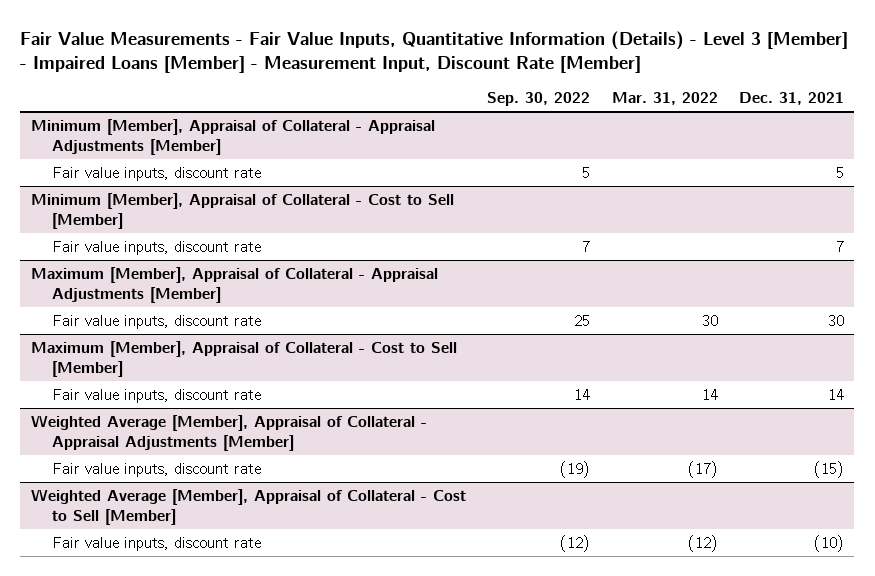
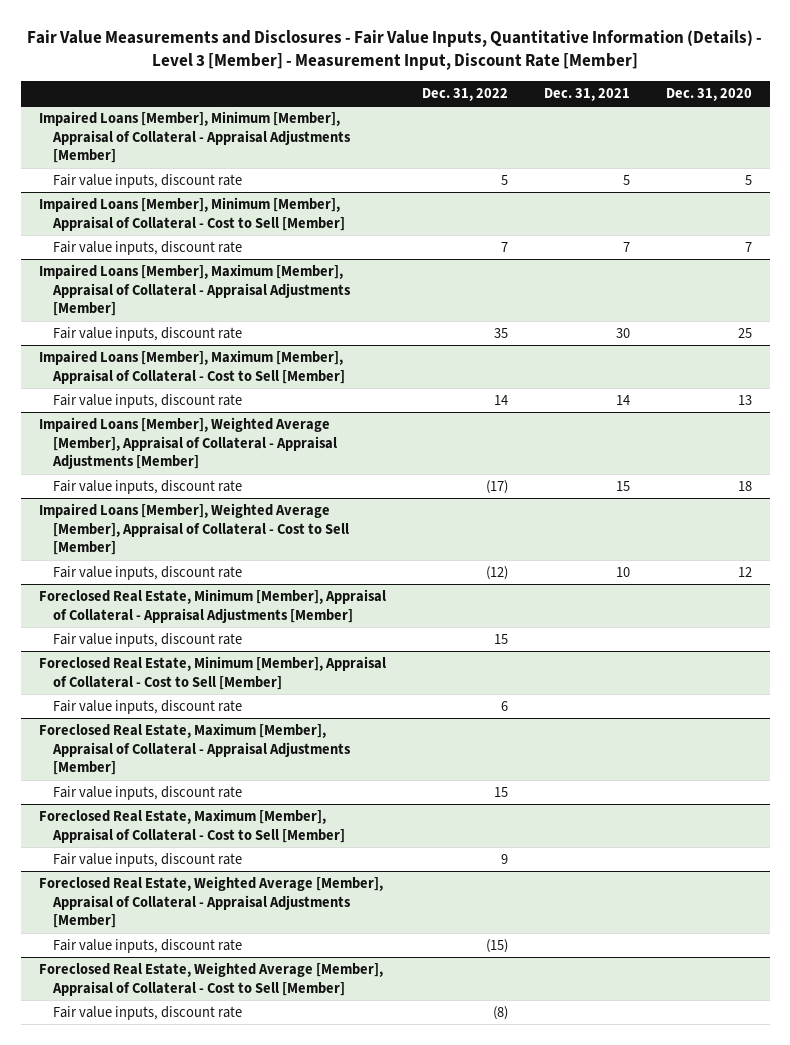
[20,30,849,74] Fair Value Measurements - Fair Value Inputs, Quantitative Information (Details) - Level 3 [Member] - Impaired Loans [Member] - Measurement Input, Discount Rate [Member] -> [27,30,763,71] Fair Value Measurements and Disclosures - Fair Value Inputs, Quantitative Information (Details) - Level 3 [Member] - Measurement Input, Discount Rate [Member]
[487,92,591,107] Sep. 30, 2022 -> none
[611,92,718,106] Mar. 31, 2022 -> none
none -> [421,87,508,101] Dec. 31, 2022
none -> [665,87,752,101] Dec. 31, 2020
[31,118,436,155] Minimum [Member], Appraisal of Collateral - Appraisal Adjustments [Member] -> [38,111,352,164] Impaired Loans [Member], Minimum [Member], Appraisal of Collateral - Appraisal Adjustments [Member]
[31,192,455,229] Minimum [Member], Appraisal of Collateral - Cost to Sell [Member] -> [38,197,346,231] Impaired Loans [Member], Minimum [Member], Appraisal of Collateral - Cost to Sell [Member]
[31,266,439,303] Maximum [Member], Appraisal of Collateral - Appraisal Adjustments [Member] -> [38,264,352,317] Impaired Loans [Member], Maximum [Member], Appraisal of Collateral - Appraisal Adjustments [Member]
[31,340,458,377] Maximum [Member], Appraisal of Collateral - Cost to Sell [Member] -> [38,350,346,384] Impaired Loans [Member], Maximum [Member], Appraisal of Collateral - Cost to Sell [Member]
[31,414,428,451] Weighted Average [Member], Appraisal of Collateral - Appraisal Adjustments [Member] -> [38,417,338,470] Impaired Loans [Member], Weighted Average [Member], Appraisal of Collateral - Appraisal Adjustments [Member]
[813,460,844,478] (15) -> [615,481,630,492] 15
[31,488,467,525] Weighted Average [Member], Appraisal of Collateral - Cost to Sell [Member] -> [38,503,350,556] Impaired Loans [Member], Weighted Average [Member], Appraisal of Collateral - Cost to Sell [Member]
[813,534,844,552] (10) -> [615,567,630,578] 10
none -> [38,589,386,623] Foreclosed Real Estate, Minimum [Member], Appraisal of Collateral - Appraisal Adjustments [Member]
none -> [53,633,243,648] Fair value inputs, discount rate
none -> [38,656,386,690] Foreclosed Real Estate, Minimum [Member], Appraisal of Collateral - Cost to Sell [Member]
none -> [53,700,243,715] Fair value inputs, discount rate
none -> [38,723,352,776] Foreclosed Real Estate, Maximum [Member], Appraisal of Collateral - Appraisal Adjustments [Member]
none -> [53,786,243,801] Fair value inputs, discount rate
none -> [38,809,346,843] Foreclosed Real Estate, Maximum [Member], Appraisal of Collateral - Cost to Sell [Member]
none -> [53,853,243,868] Fair value inputs, discount rate
none -> [38,876,383,929] Foreclosed Real Estate, Weighted Average [Member], Appraisal of Collateral - Appraisal Adjustments [Member]
none -> [53,939,243,954] Fair value inputs, discount rate
none -> [38,962,383,996] Foreclosed Real Estate, Weighted Average [Member], Appraisal of Collateral - Cost to Sell [Member]
none -> [53,1006,243,1021] Fair value inputs, discount rate

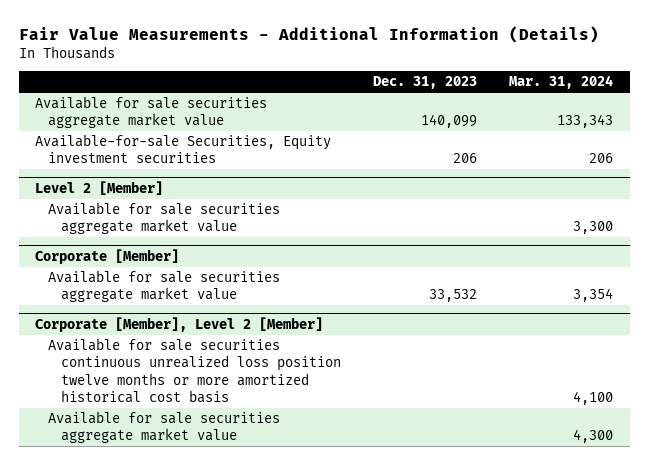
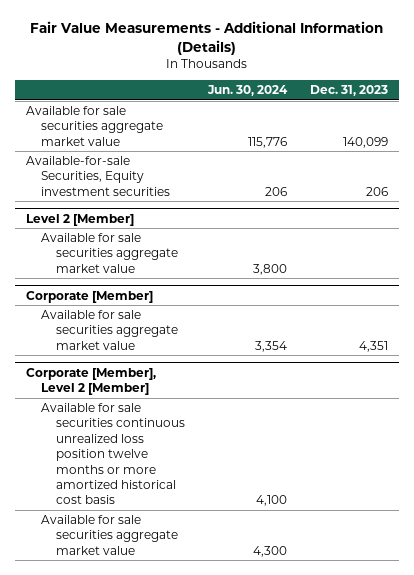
[509,75,614,90] Mar. 31, 2024 -> none
none -> [206,84,288,96] Jun. 30, 2024
[429,289,478,303] 33,532 -> [358,340,388,352] 4,351

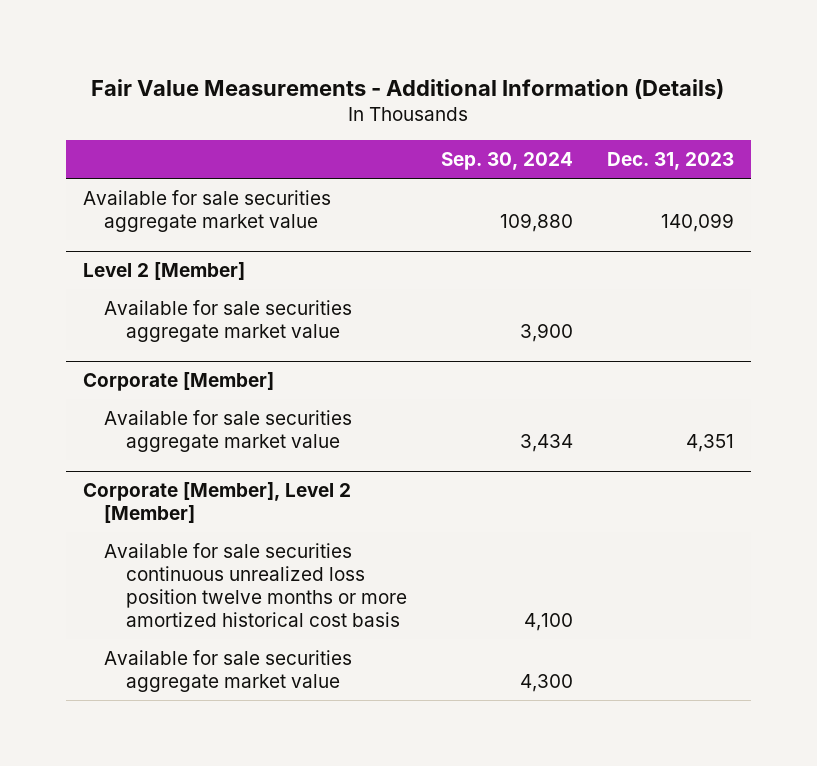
[206,84,288,96] Jun. 30, 2024 -> none
none -> [440,152,573,171] Sep. 30, 2024
[26,155,171,196] Available-for-sale Securities, Equity investment securities -> none

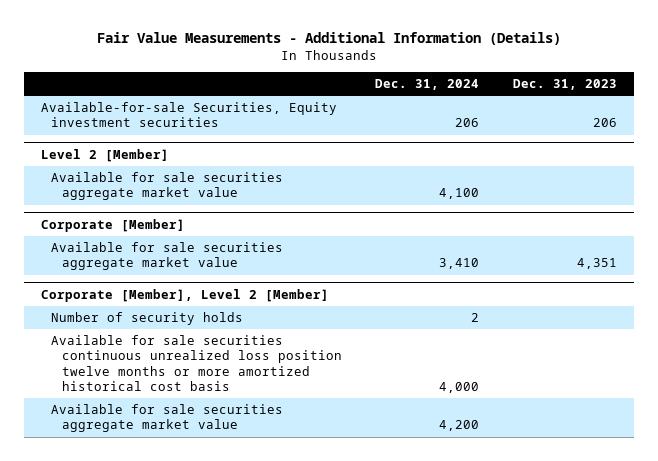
[440,152,573,171] Sep. 30, 2024 -> none
none -> [375,79,480,91] Dec. 31, 2024
[82,189,331,232] Available for sale securities aggregate market value -> none
none -> [40,102,337,128] Available-for-sale Securities, Equity investment securities
none -> [51,312,244,326] Number of security holds

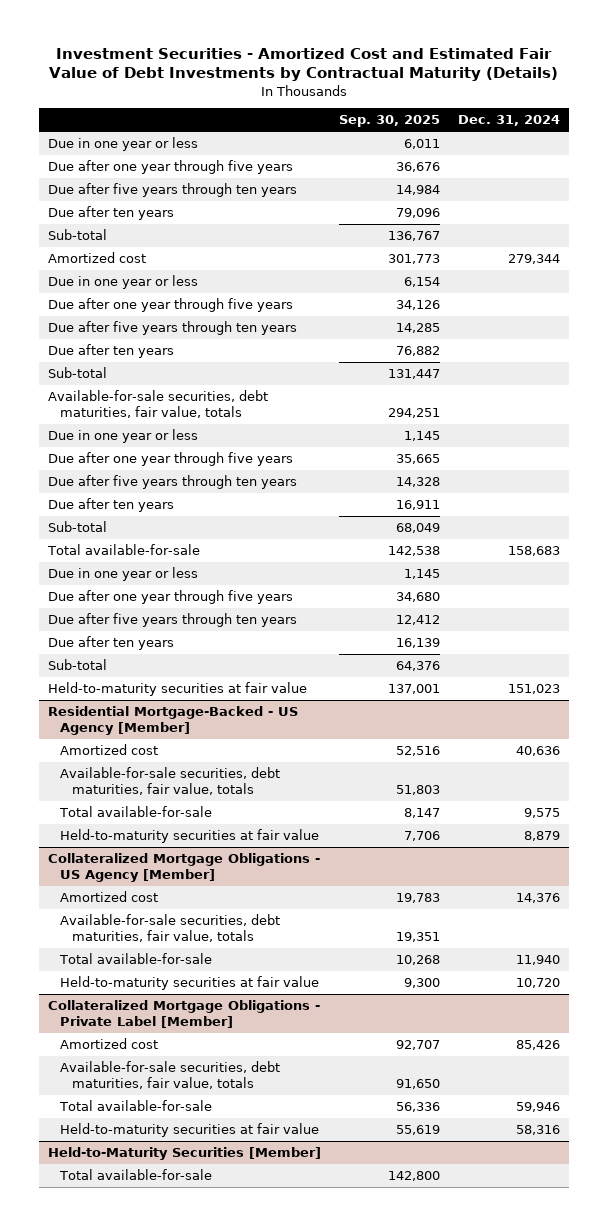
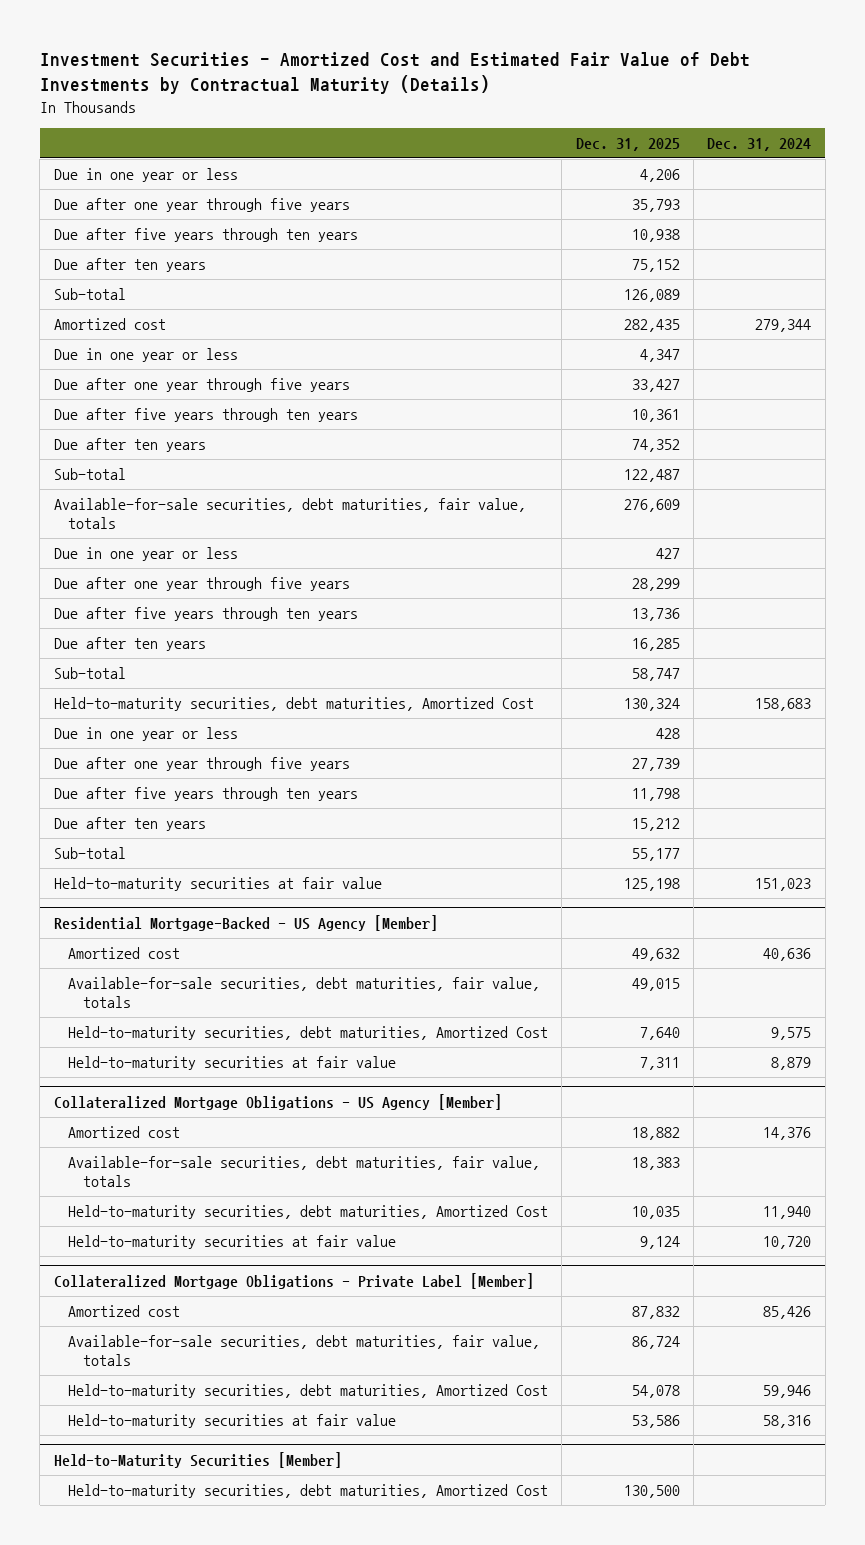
[339,115,441,128] Sep. 30, 2025 -> none
none -> [575,137,680,151] Dec. 31, 2025
[47,544,201,556] Total available-for-sale -> [53,697,534,712] Held-to-maturity securities, debt maturities, Amortized Cost
[59,806,213,818] Total available-for-sale -> [68,1026,549,1041] Held-to-maturity securities, debt maturities, Amortized Cost
[59,953,213,965] Total available-for-sale -> [68,1205,549,1220] Held-to-maturity securities, debt maturities, Amortized Cost
[59,1100,213,1112] Total available-for-sale -> [68,1384,549,1399] Held-to-maturity securities, debt maturities, Amortized Cost
[59,1169,213,1181] Total available-for-sale -> [68,1484,549,1499] Held-to-maturity securities, debt maturities, Amortized Cost

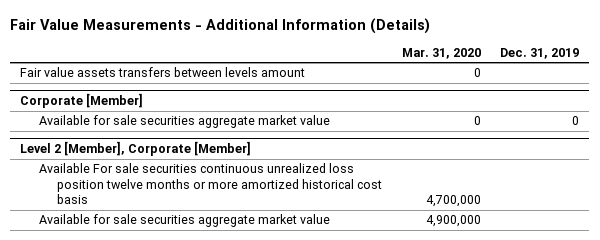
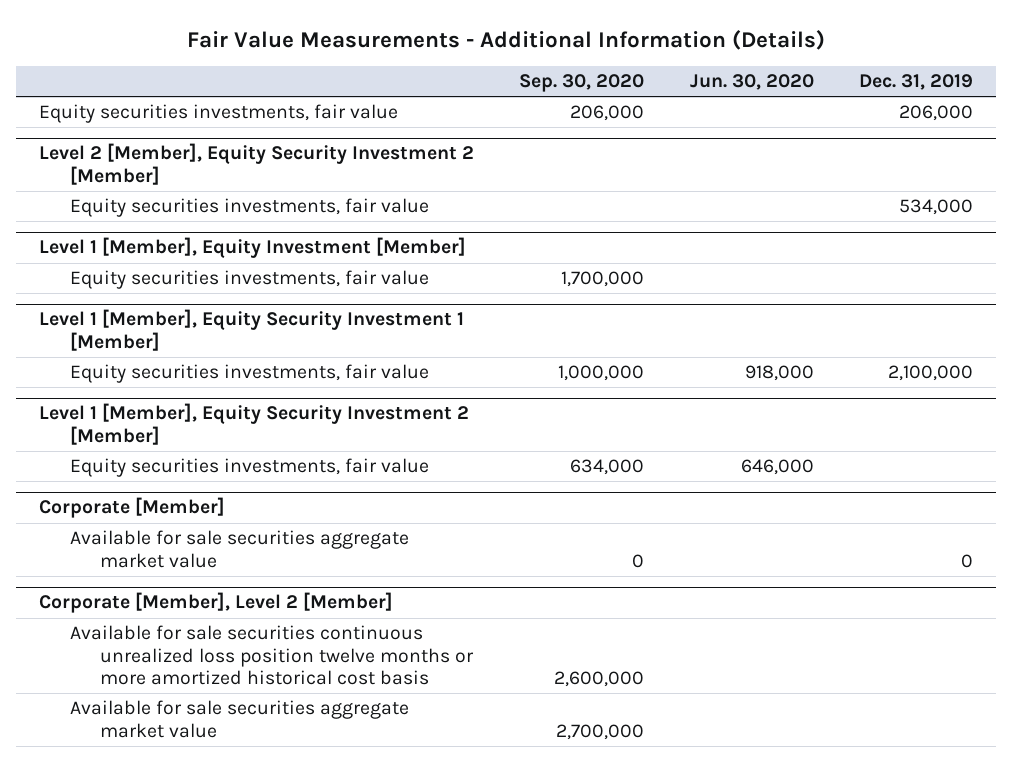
[401,47,481,59] Mar. 31, 2020 -> none
none -> [519,74,645,93] Sep. 30, 2020
none -> [689,74,814,91] Jun. 30, 2020
[20,67,306,78] Fair value assets transfers between levels amount -> none
none -> [39,104,399,124] Equity securities investments, fair value
none -> [39,143,475,185] Level 2 [Member], Equity Security Investment 2 [Member]
none -> [69,198,429,218] Equity securities investments, fair value
none -> [39,237,467,259] Level 1 [Member], Equity Investment [Member]
none -> [69,270,429,290] Equity securities investments, fair value
none -> [39,309,465,351] Level 1 [Member], Equity Security Investment 1 [Member]
none -> [69,364,429,384] Equity securities investments, fair value
none -> [39,403,470,445] Level 1 [Member], Equity Security Investment 2 [Member]
none -> [69,458,429,478] Equity securities investments, fair value
[20,141,252,157] Level 2 [Member], Corporate [Member] -> [39,592,394,614] Corporate [Member], Level 2 [Member]
[38,163,383,205] Available For sale securities continuous unrealized loss position twelve months or more amortized historical cost basis -> [69,625,475,686] Available for sale securities continuous unrealized loss position twelve months or more amortized historical cost basis

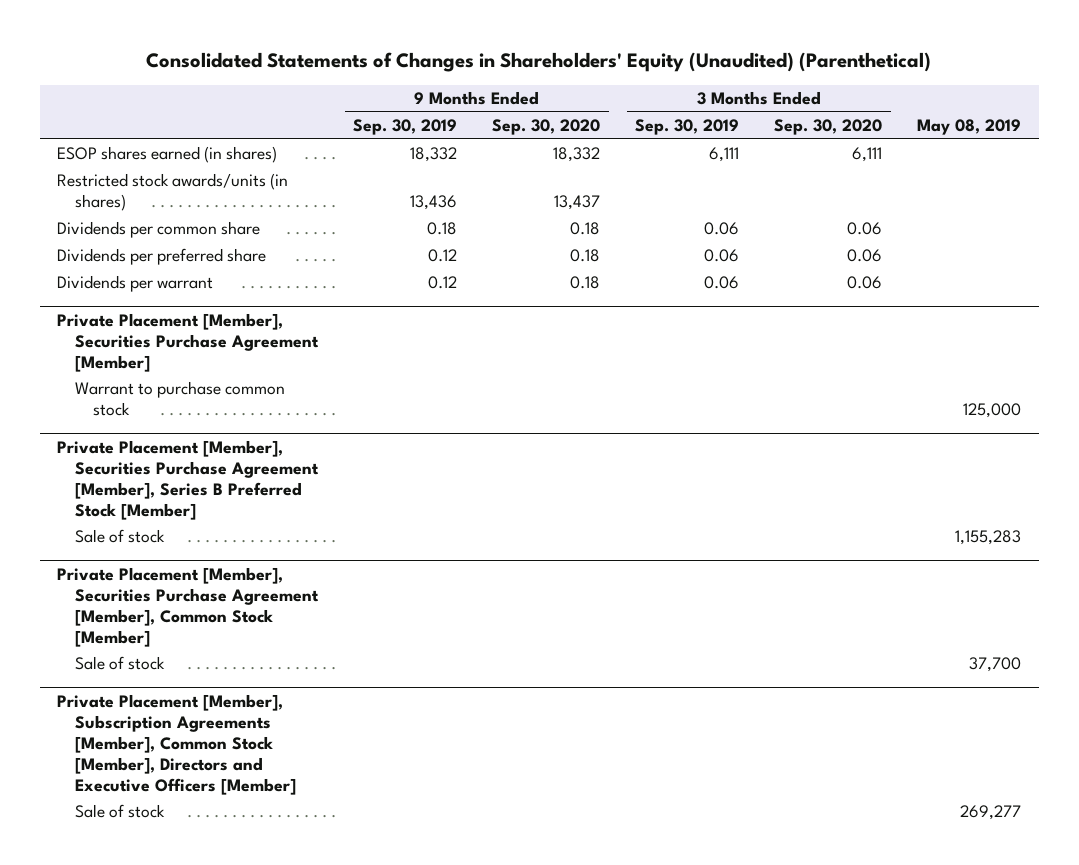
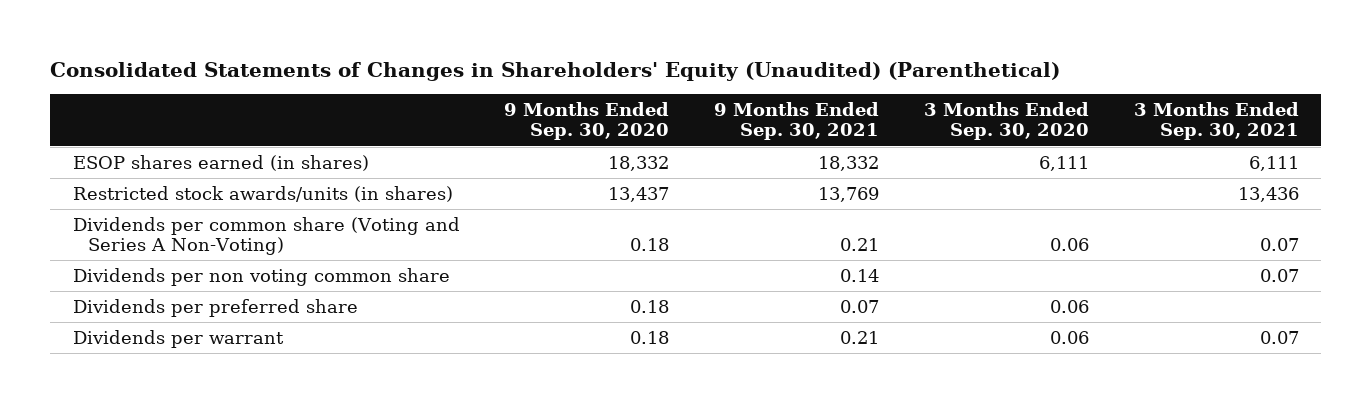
[353,119,458,136] Sep. 30, 2019 -> none
[635,119,740,136] Sep. 30, 2019 -> none
[917,119,1022,136] May 08, 2019 -> none
none -> [714,102,880,141] 9 Months Ended Sep. 30, 2021
none -> [1133,102,1299,141] 3 Months Ended Sep. 30, 2021
[57,221,261,239] Dividends per common share -> [72,216,460,256] Dividends per common share (Voting and Series A Non-Voting)
none -> [72,267,450,286] Dividends per non voting common share
[57,312,320,372] Private Placement [Member], Securities Purchase Agreement [Member] -> none
[75,381,286,417] Warrant to purchase common stock -> none
[57,439,320,520] Private Placement [Member], Securities Purchase Agreement [Member], Series B Preferred Stock [Member] -> none
[75,529,166,544] Sale of stock -> none
[57,566,320,647] Private Placement [Member], Securities Purchase Agreement [Member], Common Stock [Member] -> none
[75,656,166,671] Sale of stock -> none
[57,693,297,795] Private Placement [Member], Subscription Agreements [Member], Common Stock [Member], Directors and Executive Officers [Member] -> none
[75,804,166,819] Sale of stock -> none

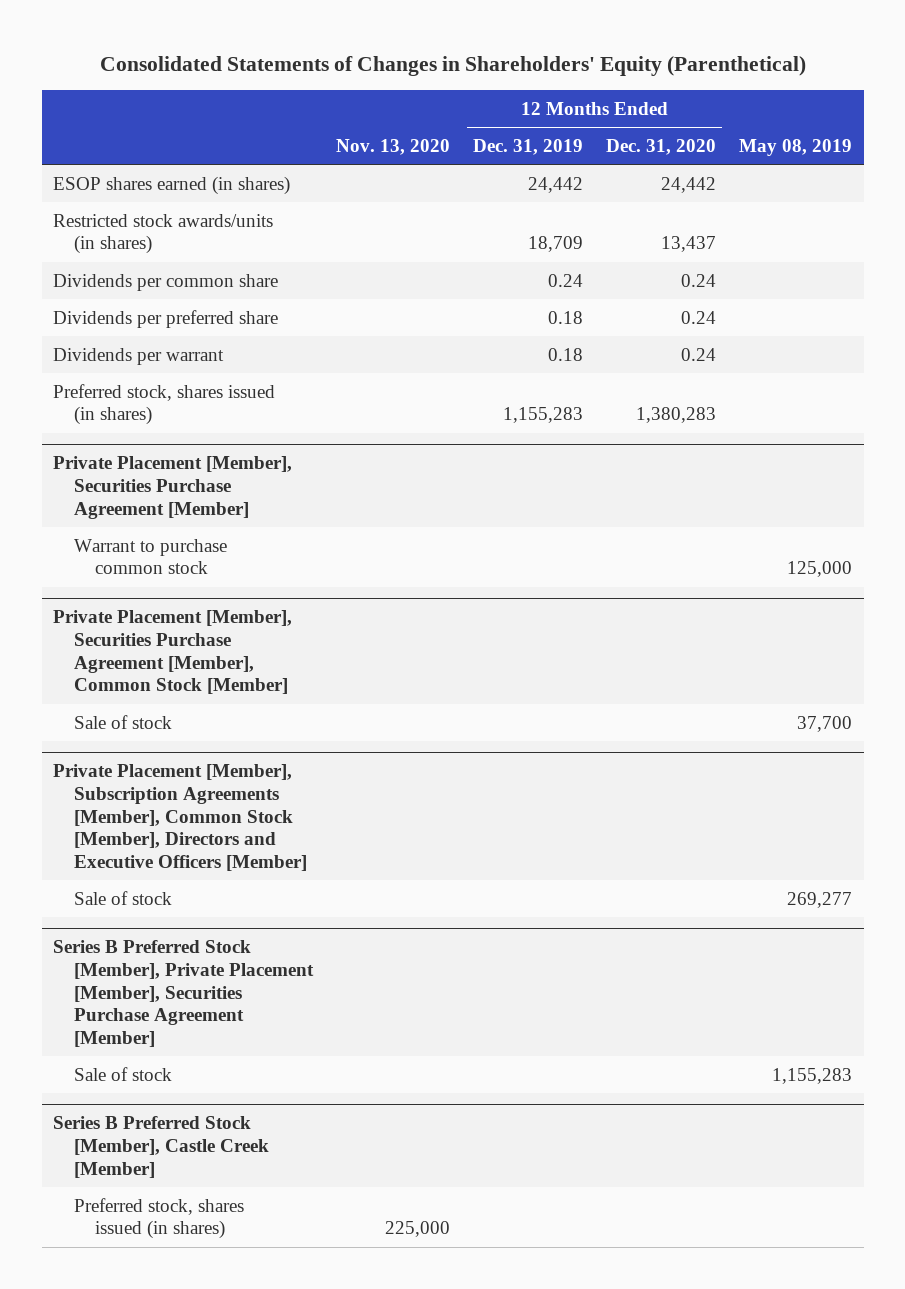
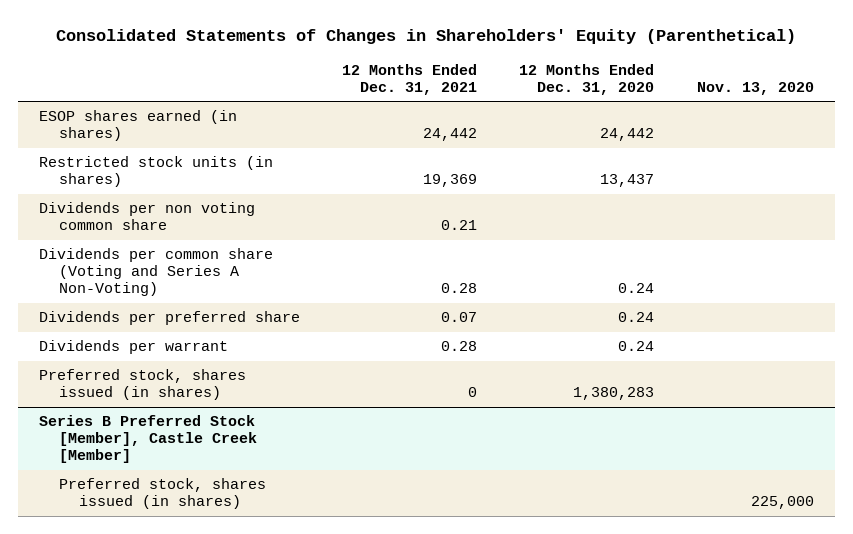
[473,138,584,155] Dec. 31, 2019 -> none
[739,138,853,156] May 08, 2019 -> none
none -> [342,63,478,95] 12 Months Ended Dec. 31, 2021
[53,213,274,255] Restricted stock awards/units (in shares) -> [38,156,273,188] Restricted stock units (in shares)
none -> [38,202,255,231] Dividends per non voting common share
[53,273,279,291] Dividends per common share -> [38,248,273,297] Dividends per common share (Voting and Series A Non-Voting)
[53,456,293,519] Private Placement [Member], Securities Purchase Agreement [Member] -> none
[74,538,228,575] Warrant to purchase common stock -> none
[53,610,293,695] Private Placement [Member], Securities Purchase Agreement [Member], Common Stock [Member] -> none
[74,714,173,729] Sale of stock -> none
[53,764,308,871] Private Placement [Member], Subscription Agreements [Member], Common Stock [Member], Directors and Executive Officers [Member] -> none
[74,890,173,905] Sale of stock -> none
[53,940,315,1047] Series B Preferred Stock [Member], Private Placement [Member], Securities Purchase Agreement [Member] -> none
[74,1066,173,1081] Sale of stock -> none

